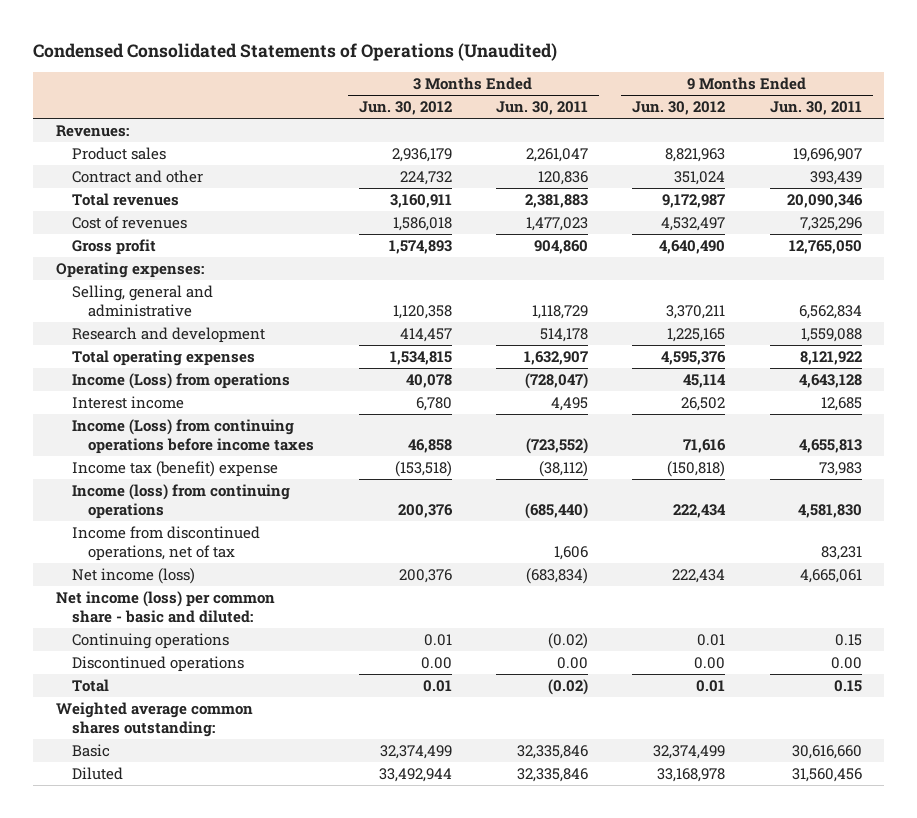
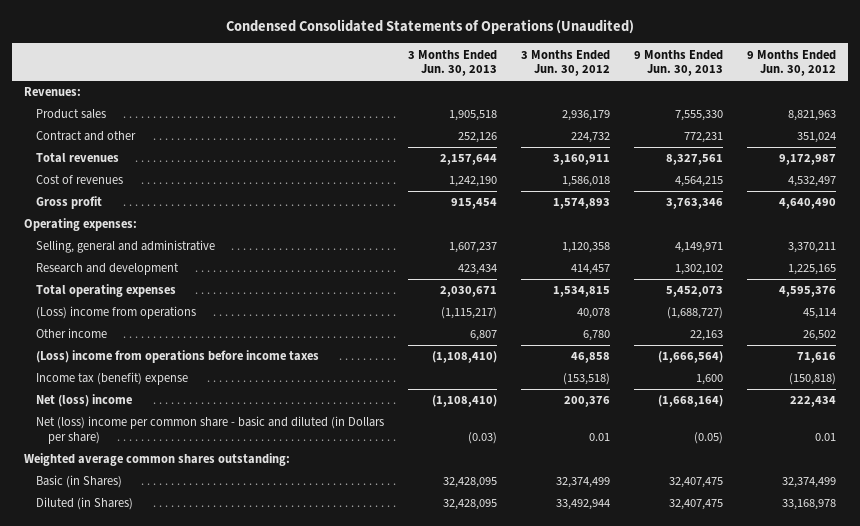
[495,101,588,116] Jun. 30, 2011 -> none
[769,101,862,116] Jun. 30, 2011 -> none
none -> [408,49,498,77] 3 Months Ended Jun. 30, 2013
none -> [634,49,724,77] 9 Months Ended Jun. 30, 2013
[72,373,291,390] Income (Loss) from operations -> [36,306,197,320] (Loss) income from operations
[72,396,185,410] Interest income -> [36,328,108,339] Other income
[72,419,315,454] Income (Loss) from continuing operations before income taxes -> [36,350,320,364] (Loss) income from operations before income taxes
[72,484,291,519] Income (loss) from continuing operations -> none
[72,526,261,561] Income from discontinued operations, net of tax -> none
[55,591,275,623] Net income (loss) per common share - basic and diluted: -> none
[72,633,230,650] Continuing operations -> none
[72,656,245,673] Discontinued operations -> none
[72,568,196,585] Net income (loss) -> [36,394,133,408] Net (loss) income
[72,679,110,693] Total -> [36,416,385,444] Net (loss) income per common share - basic and diluted (in Dollars per share)
[72,744,111,758] Basic -> [36,475,123,489] Basic (in Shares)
[72,767,124,781] Diluted -> [36,497,134,511] Diluted (in Shares)

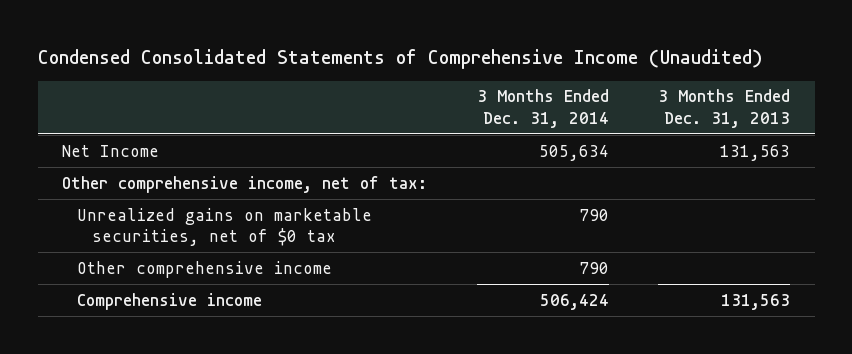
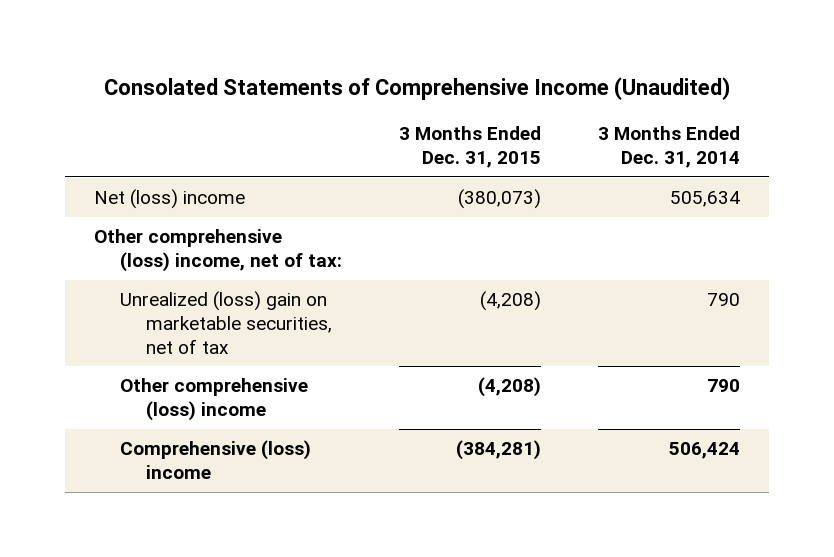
[37,48,763,69] Condensed Consolidated Statements of Comprehensive Income (Unaudited) -> [103,76,730,100] Consolated Statements of Comprehensive Income (Unaudited)
[657,89,790,128] 3 Months Ended Dec. 31, 2013 -> none
none -> [398,126,541,169] 3 Months Ended Dec. 31, 2015
[62,144,160,157] Net Income -> [93,189,245,210] Net (loss) income
[62,175,428,193] Other comprehensive income, net of tax: -> [93,229,342,272] Other comprehensive (loss) income, net of tax:
[77,207,373,247] Unrealized gains on marketable securities, net of $0 tax -> [119,291,332,354] Unrealized (loss) gain on marketable securities, net of tax
[77,260,333,278] Other comprehensive income -> [119,378,308,421] Other comprehensive (loss) income
[77,292,263,310] Comprehensive income -> [119,440,311,479] Comprehensive (loss) income

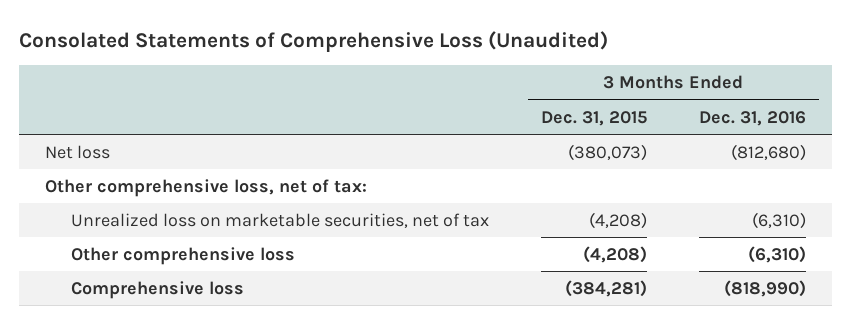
[103,76,730,100] Consolated Statements of Comprehensive Income (Unaudited) -> [19,31,609,53] Consolated Statements of Comprehensive Loss (Unaudited)
[598,126,741,169] 3 Months Ended Dec. 31, 2014 -> none
none -> [698,110,806,126] Dec. 31, 2016
[93,189,245,210] Net (loss) income -> [45,144,111,159] Net loss
[93,229,342,272] Other comprehensive (loss) income, net of tax: -> [45,178,368,197] Other comprehensive loss, net of tax:
[119,291,332,354] Unrealized (loss) gain on marketable securities, net of tax -> [71,212,490,228] Unrealized loss on marketable securities, net of tax
[119,378,308,421] Other comprehensive (loss) income -> [71,246,296,265] Other comprehensive loss
[119,440,311,479] Comprehensive (loss) income -> [71,280,245,299] Comprehensive loss

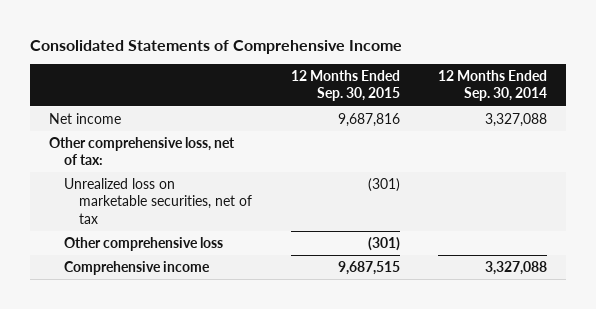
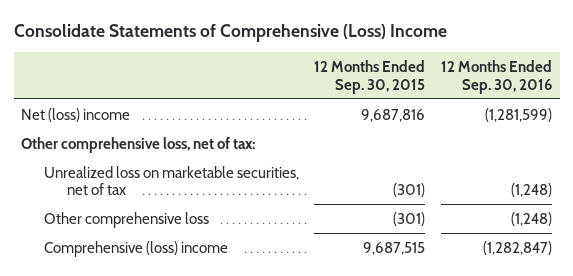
[29,39,402,54] Consolidated Statements of Comprehensive Income -> [13,24,447,43] Consolidate Statements of Comprehensive (Loss) Income
[437,69,547,102] 12 Months Ended Sep. 30, 2014 -> none
none -> [440,60,552,94] 12 Months Ended Sep. 30, 2016
[48,112,121,124] Net income -> [21,107,131,122] Net (loss) income
[64,260,211,275] Comprehensive income -> [43,240,228,257] Comprehensive (loss) income

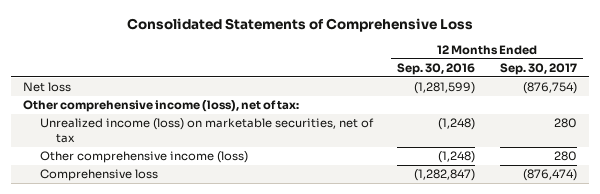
[13,24,447,43] Consolidate Statements of Comprehensive (Loss) Income -> [127,18,474,33] Consolidated Statements of Comprehensive Loss
[314,60,426,94] 12 Months Ended Sep. 30, 2015 -> none
none -> [499,62,577,75] Sep. 30, 2017
[21,107,131,122] Net (loss) income -> [23,82,72,93] Net loss
[21,136,256,153] Other comprehensive loss, net of tax: -> [23,100,300,113] Other comprehensive income (loss), net of tax:
[43,165,299,196] Unrealized loss on marketable securities, net of tax -> [39,118,374,144] Unrealized income (loss) on marketable securities, net of tax
[43,211,209,228] Other comprehensive loss -> [39,151,248,164] Other comprehensive income (loss)
[43,240,228,257] Comprehensive (loss) income -> [39,169,158,182] Comprehensive loss

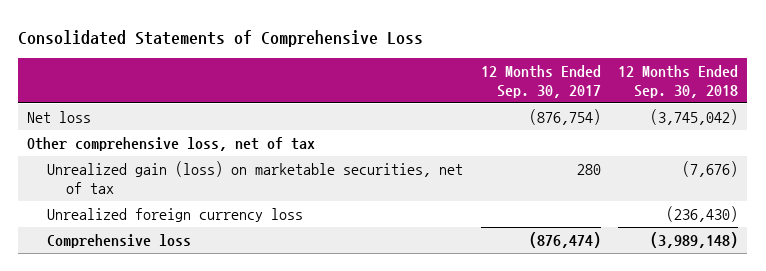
[397,62,476,75] Sep. 30, 2016 -> none
none -> [618,65,739,98] 12 Months Ended Sep. 30, 2018
[39,151,248,164] Other comprehensive income (loss) -> none
[23,100,300,113] Other comprehensive income (loss), net of tax: -> [27,136,316,151] Other comprehensive loss, net of tax
[39,118,374,144] Unrealized income (loss) on marketable securities, net of tax -> [46,160,463,194] Unrealized gain (loss) on marketable securities, net of tax
none -> [46,207,303,222] Unrealized foreign currency loss

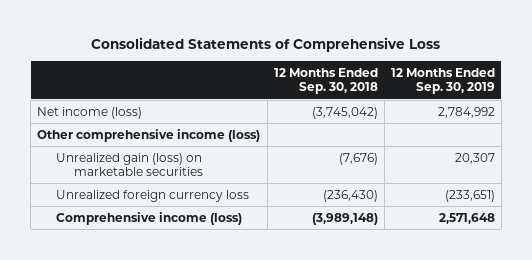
[480,65,601,98] 12 Months Ended Sep. 30, 2017 -> none
none -> [390,67,495,95] 12 Months Ended Sep. 30, 2019
[27,110,92,123] Net loss -> [37,106,143,119] Net income (loss)
[27,136,316,151] Other comprehensive loss, net of tax -> [37,128,261,142] Other comprehensive income (loss)
[46,160,463,194] Unrealized gain (loss) on marketable securities, net of tax -> [55,152,204,176] Unrealized gain (loss) on marketable securities
[46,233,191,248] Comprehensive loss -> [55,211,242,225] Comprehensive income (loss)

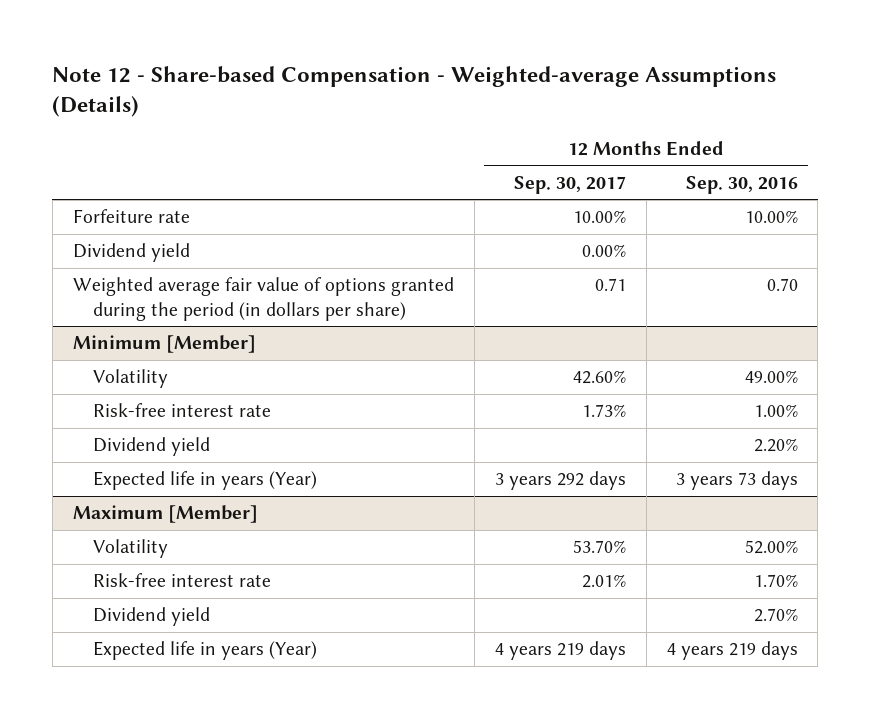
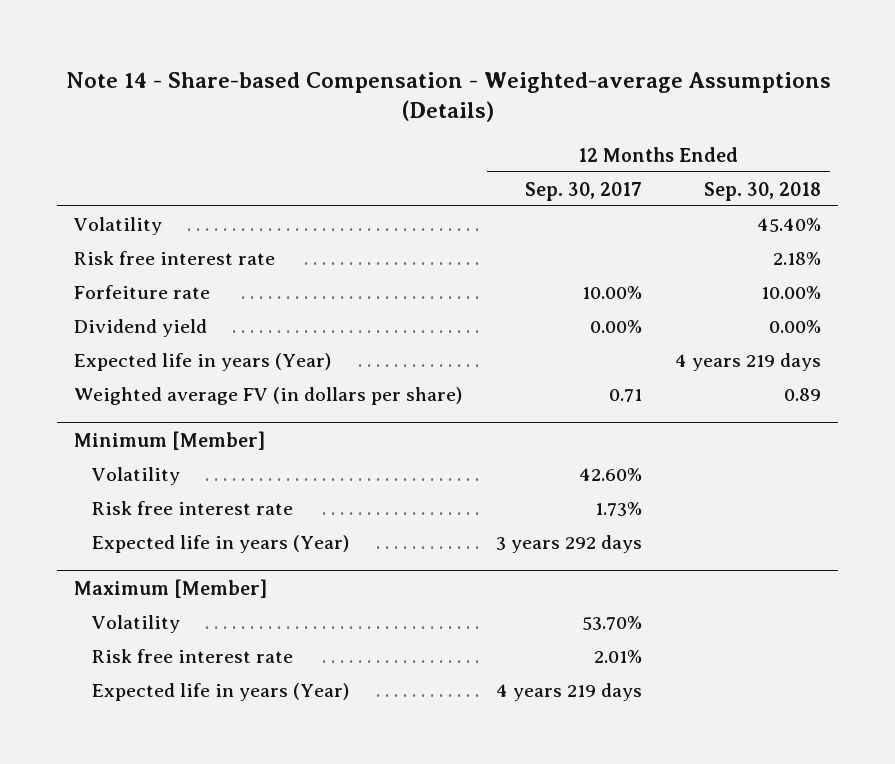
[52,66,777,118] Note 12 - Share-based Compensation - Weighted-average Assumptions (Details) -> [65,71,831,123] Note 14 - Share-based Compensation - Weighted-average Assumptions (Details)
[685,175,798,194] Sep. 30, 2016 -> none
none -> [704,181,822,201] Sep. 30, 2018
none -> [73,216,163,235] Volatility
none -> [74,250,276,265] Risk free interest rate
none -> [74,352,332,371] Expected life in years (Year)
[72,277,454,321] Weighted average fair value of options granted during the period (in dollars per share) -> [74,386,463,405] Weighted average FV (in dollars per share)
[92,437,210,457] Dividend yield -> none
[92,403,271,418] Risk-free interest rate -> [91,500,293,515] Risk free interest rate
[92,607,210,627] Dividend yield -> none
[92,573,271,588] Risk-free interest rate -> [91,648,293,663] Risk free interest rate

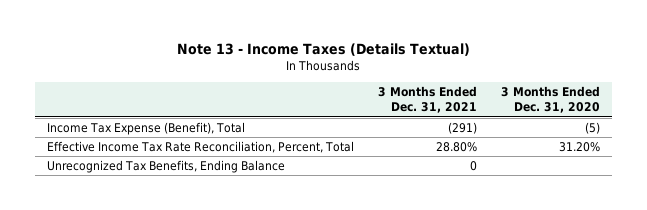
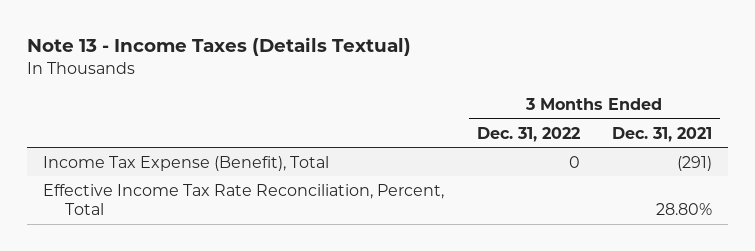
[500,85,600,114] 3 Months Ended Dec. 31, 2020 -> none
none -> [476,126,580,142] Dec. 31, 2022
[46,159,285,173] Unrecognized Tax Benefits, Ending Balance -> none

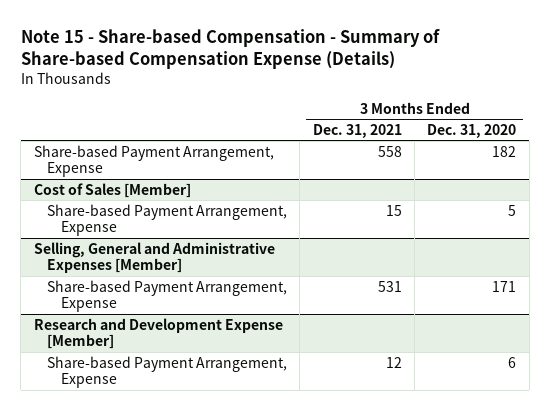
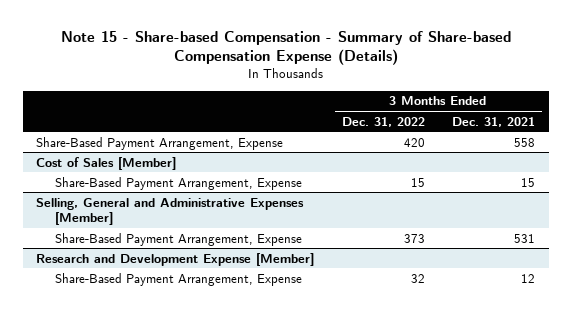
[427,123,517,138] Dec. 31, 2020 -> none
none -> [341,116,425,127] Dec. 31, 2022
[33,144,274,178] Share-based Payment Arrangement, Expense -> [36,136,284,150] Share-Based Payment Arrangement, Expense
[47,203,288,237] Share-based Payment Arrangement, Expense -> [54,176,302,190] Share-Based Payment Arrangement, Expense
[47,279,288,313] Share-based Payment Arrangement, Expense -> [54,232,302,246] Share-Based Payment Arrangement, Expense
[47,355,288,389] Share-based Payment Arrangement, Expense -> [54,272,302,286] Share-Based Payment Arrangement, Expense

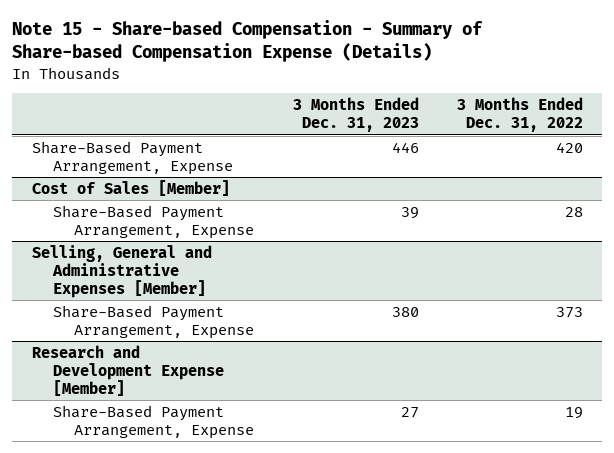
[452,116,536,127] Dec. 31, 2021 -> none
none -> [292,97,419,133] 3 Months Ended Dec. 31, 2023
[410,177,425,187] 15 -> [564,206,583,217] 28
[410,273,425,283] 32 -> [564,406,583,419] 19

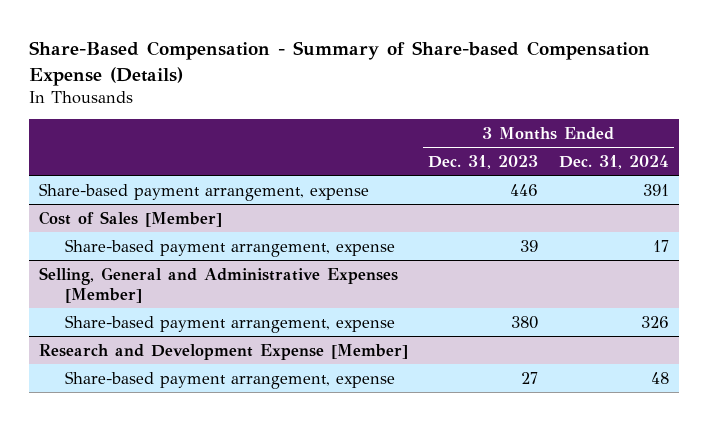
[12,20,484,63] Note 15 - Share-based Compensation - Summary of Share-based Compensation Expense (Details) -> [29,40,651,86] Share-Based Compensation - Summary of Share-based Compensation Expense (Details)
[456,97,583,133] 3 Months Ended Dec. 31, 2022 -> none
none -> [558,154,669,169] Dec. 31, 2024
[31,140,233,175] Share-Based Payment Arrangement, Expense -> [39,182,370,201] Share-based payment arrangement, expense
[52,204,255,239] Share-Based Payment Arrangement, Expense -> [64,238,395,257] Share-based payment arrangement, expense
[52,304,255,339] Share-Based Payment Arrangement, Expense -> [64,314,395,333] Share-based payment arrangement, expense
[52,404,255,439] Share-Based Payment Arrangement, Expense -> [64,370,395,389] Share-based payment arrangement, expense

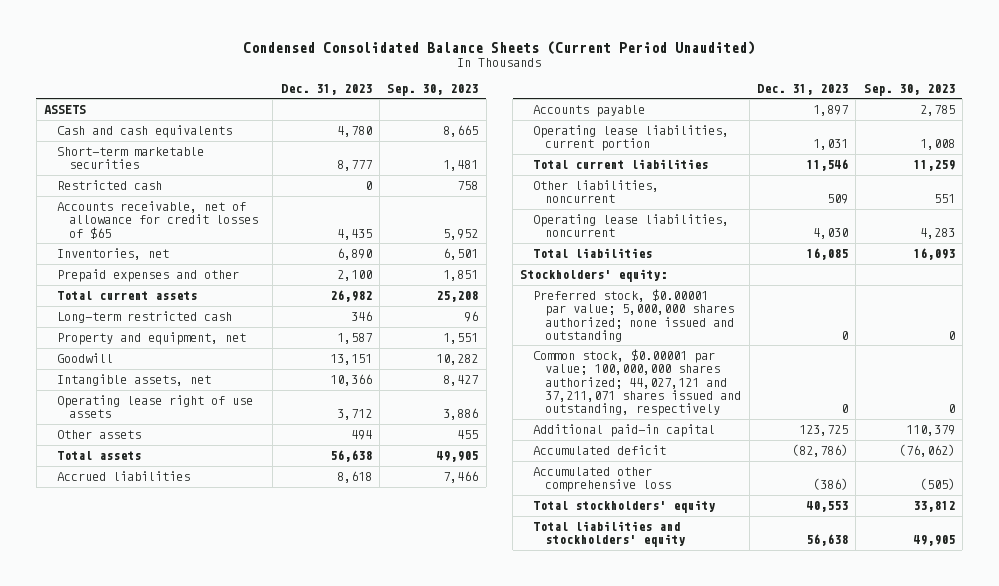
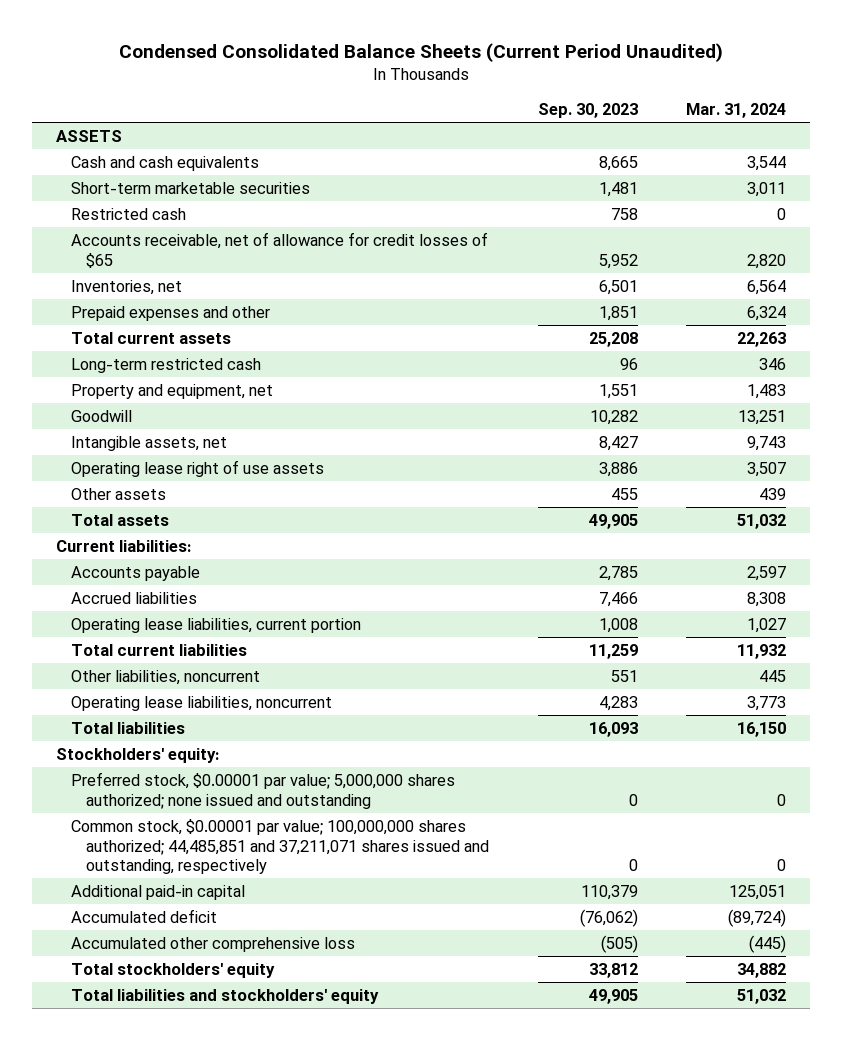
[280,83,372,95] Dec. 31, 2023 -> none
none -> [685,103,786,119] Mar. 31, 2024
none -> [56,539,192,552] Current liabilities:
[56,471,190,482] Accrued liabilities -> [71,591,198,604] Accrued liabilities
[532,349,742,417] Common stock, $0.00001 par value; 100,000,000 shares authorized; 44,027,121 and 37,211,071 shares issued and outstanding, respectively -> [71,818,490,875] Common stock, $0.00001 par value; 100,000,000 shares authorized; 44,485,851 and 37,211,071 shares issued and outstanding, respectively

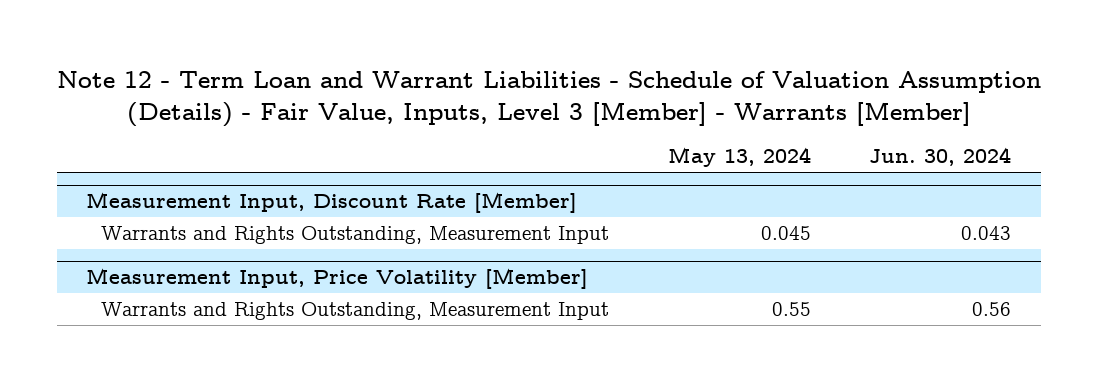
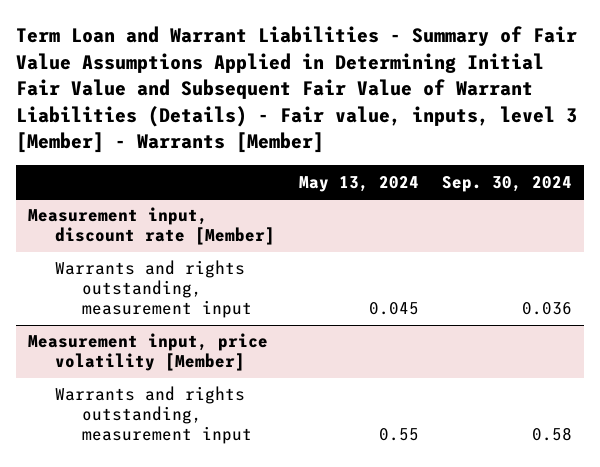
[56,71,1041,128] Note 12 - Term Loan and Warrant Liabilities - Schedule of Valuation Assumption (Details) - Fair Value, Inputs, Level 3 [Member] - Warrants [Member] -> [16,26,578,154] Term Loan and Warrant Liabilities - Summary of Fair Value Assumptions Applied in Determining Initial Fair Value and Subsequent Fair Value of Warrant Liabilities (Details) - Fair value, inputs, level 3 [Member] - Warrants [Member]
[869,147,1012,167] Jun. 30, 2024 -> none
none -> [442,175,573,192] Sep. 30, 2024
[85,191,577,213] Measurement Input, Discount Rate [Member] -> [27,207,275,246] Measurement input, discount rate [Member]
[100,225,609,244] Warrants and Rights Outstanding, Measurement Input -> [54,260,252,319] Warrants and rights outstanding, measurement input
[85,267,588,289] Measurement Input, Price Volatility [Member] -> [27,333,268,372] Measurement input, price volatility [Member]
[100,301,609,320] Warrants and Rights Outstanding, Measurement Input -> [54,386,252,445] Warrants and rights outstanding, measurement input

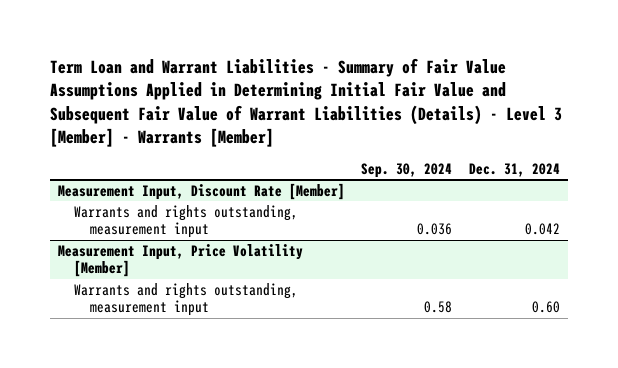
[16,26,578,154] Term Loan and Warrant Liabilities - Summary of Fair Value Assumptions Applied in Determining Initial Fair Value and Subsequent Fair Value of Warrant Liabilities (Details) - Fair value, inputs, level 3 [Member] - Warrants [Member] -> [49,58,562,147] Term Loan and Warrant Liabilities - Summary of Fair Value Assumptions Applied in Determining Initial Fair Value and Subsequent Fair Value of Warrant Liabilities (Details) - Level 3 [Member] - Warrants [Member]
[298,175,419,192] May 13, 2024 -> none
none -> [468,162,560,177] Dec. 31, 2024
[27,207,275,246] Measurement input, discount rate [Member] -> [57,182,345,200] Measurement Input, Discount Rate [Member]
[27,333,268,372] Measurement input, price volatility [Member] -> [57,243,303,278] Measurement Input, Price Volatility [Member]

